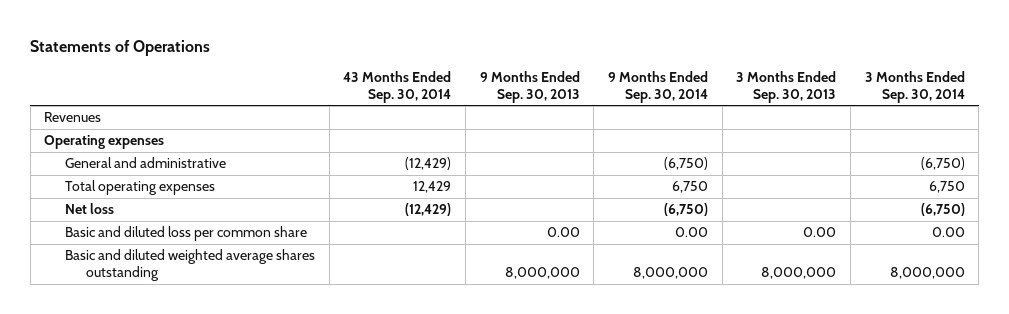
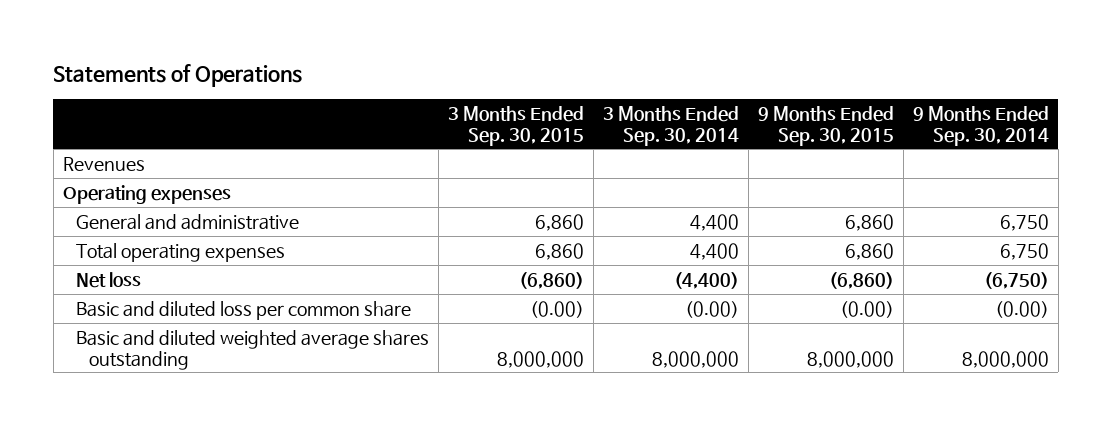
[343,70,452,103] 43 Months Ended Sep. 30, 2014 -> none
[479,70,580,103] 9 Months Ended Sep. 30, 2013 -> none
[736,70,837,103] 3 Months Ended Sep. 30, 2013 -> none
none -> [447,105,584,146] 3 Months Ended Sep. 30, 2015
none -> [757,105,894,146] 9 Months Ended Sep. 30, 2015
[664,157,709,171] (6,750) -> [999,213,1049,231] 6,750
[920,157,965,171] (6,750) -> [689,213,739,231] 4,400
[928,181,965,194] 6,750 -> [689,242,739,260] 4,400
[920,203,965,217] (6,750) -> [673,271,739,289] (4,400)
[675,227,709,238] 0.00 -> [994,300,1049,318] (0.00)
[931,227,965,238] 0.00 -> [684,300,739,318] (0.00)

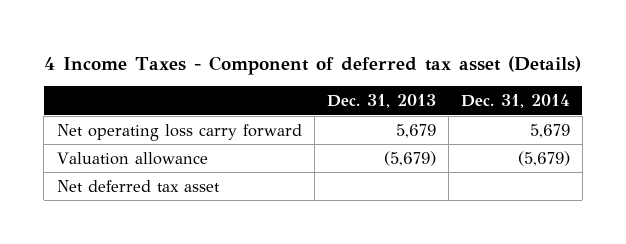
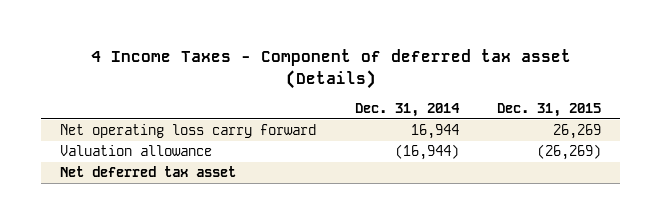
[326,94,436,109] Dec. 31, 2013 -> none
none -> [496,103,601,118] Dec. 31, 2015
[529,123,570,138] 5,679 -> [410,124,459,140] 16,944
[517,150,570,166] (5,679) -> [394,144,459,161] (16,944)

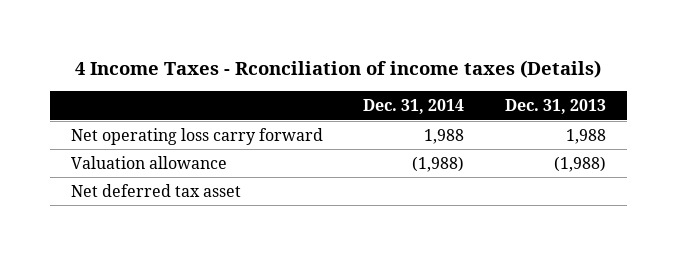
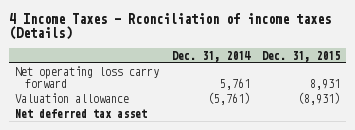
[505,99,607,115] Dec. 31, 2013 -> none
none -> [261,50,340,62] Dec. 31, 2015
[424,128,465,144] 1,988 -> [219,77,250,90] 5,761
[412,155,465,172] (1,988) -> [207,91,250,105] (5,761)

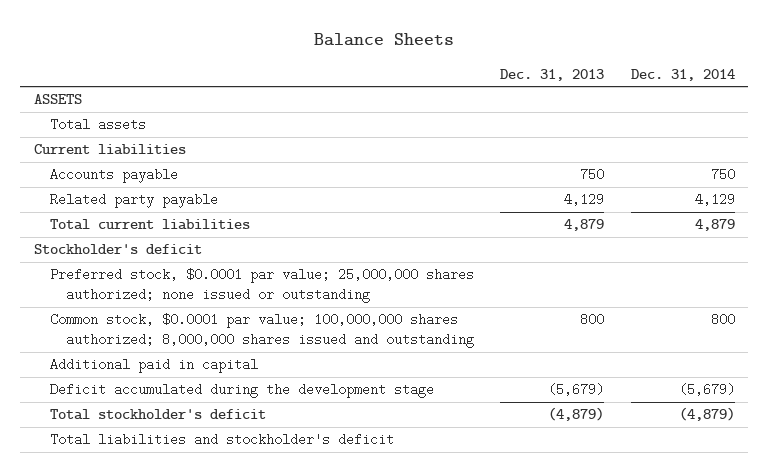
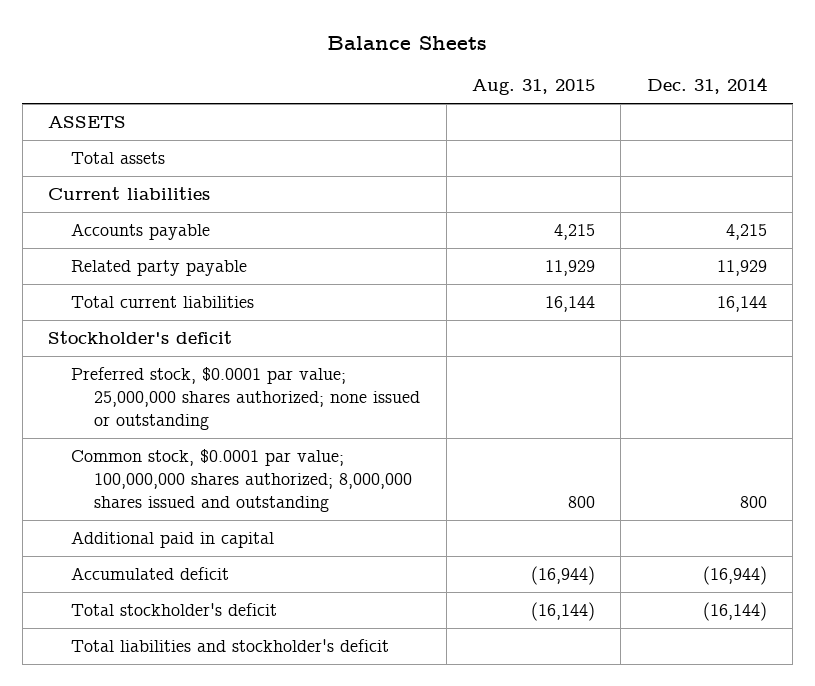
[500,68,605,81] Dec. 31, 2013 -> none
none -> [472,79,596,96] Aug. 31, 2015
[710,168,735,182] 750 -> [725,223,767,240] 4,215
[694,193,735,207] 4,129 -> [716,259,767,276] 11,929
[694,219,735,232] 4,879 -> [716,295,767,312] 16,144
[49,383,434,399] Deficit accumulated during the development stage -> [71,566,230,580] Accumulated deficit
[678,383,735,397] (5,679) -> [702,565,767,585] (16,944)
[678,407,735,422] (4,879) -> [702,601,767,621] (16,144)

